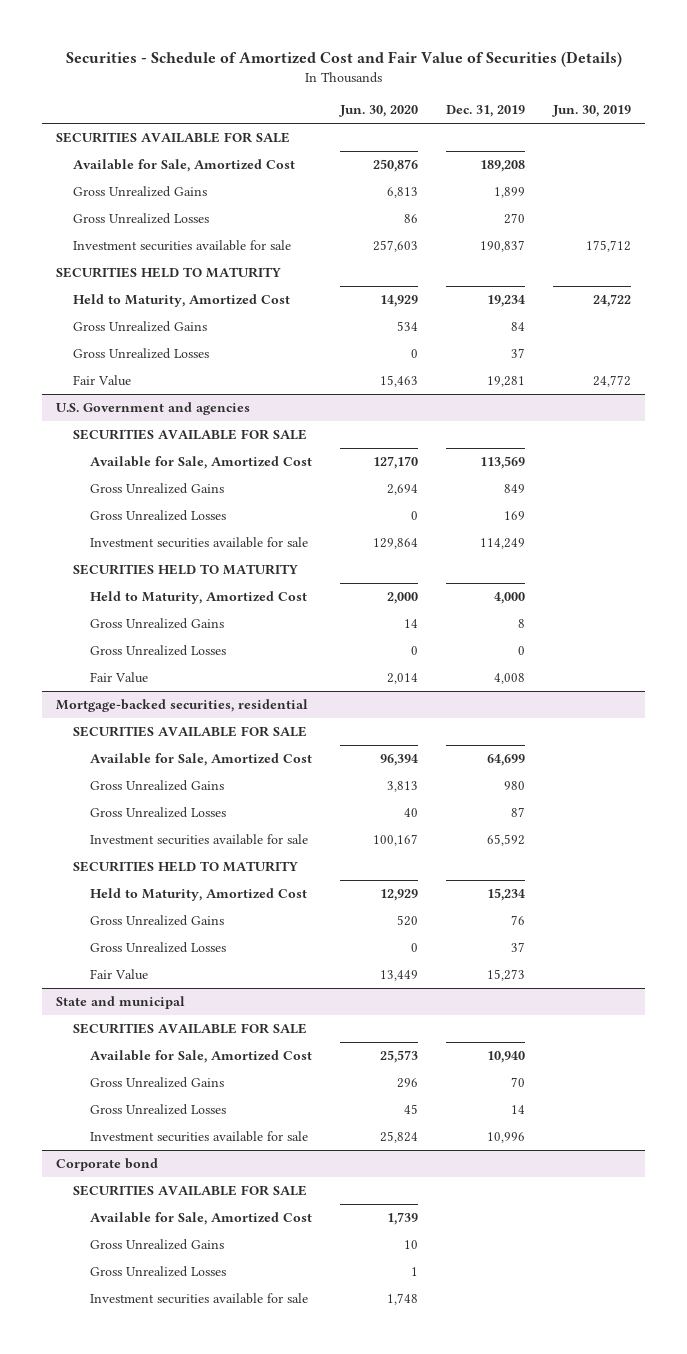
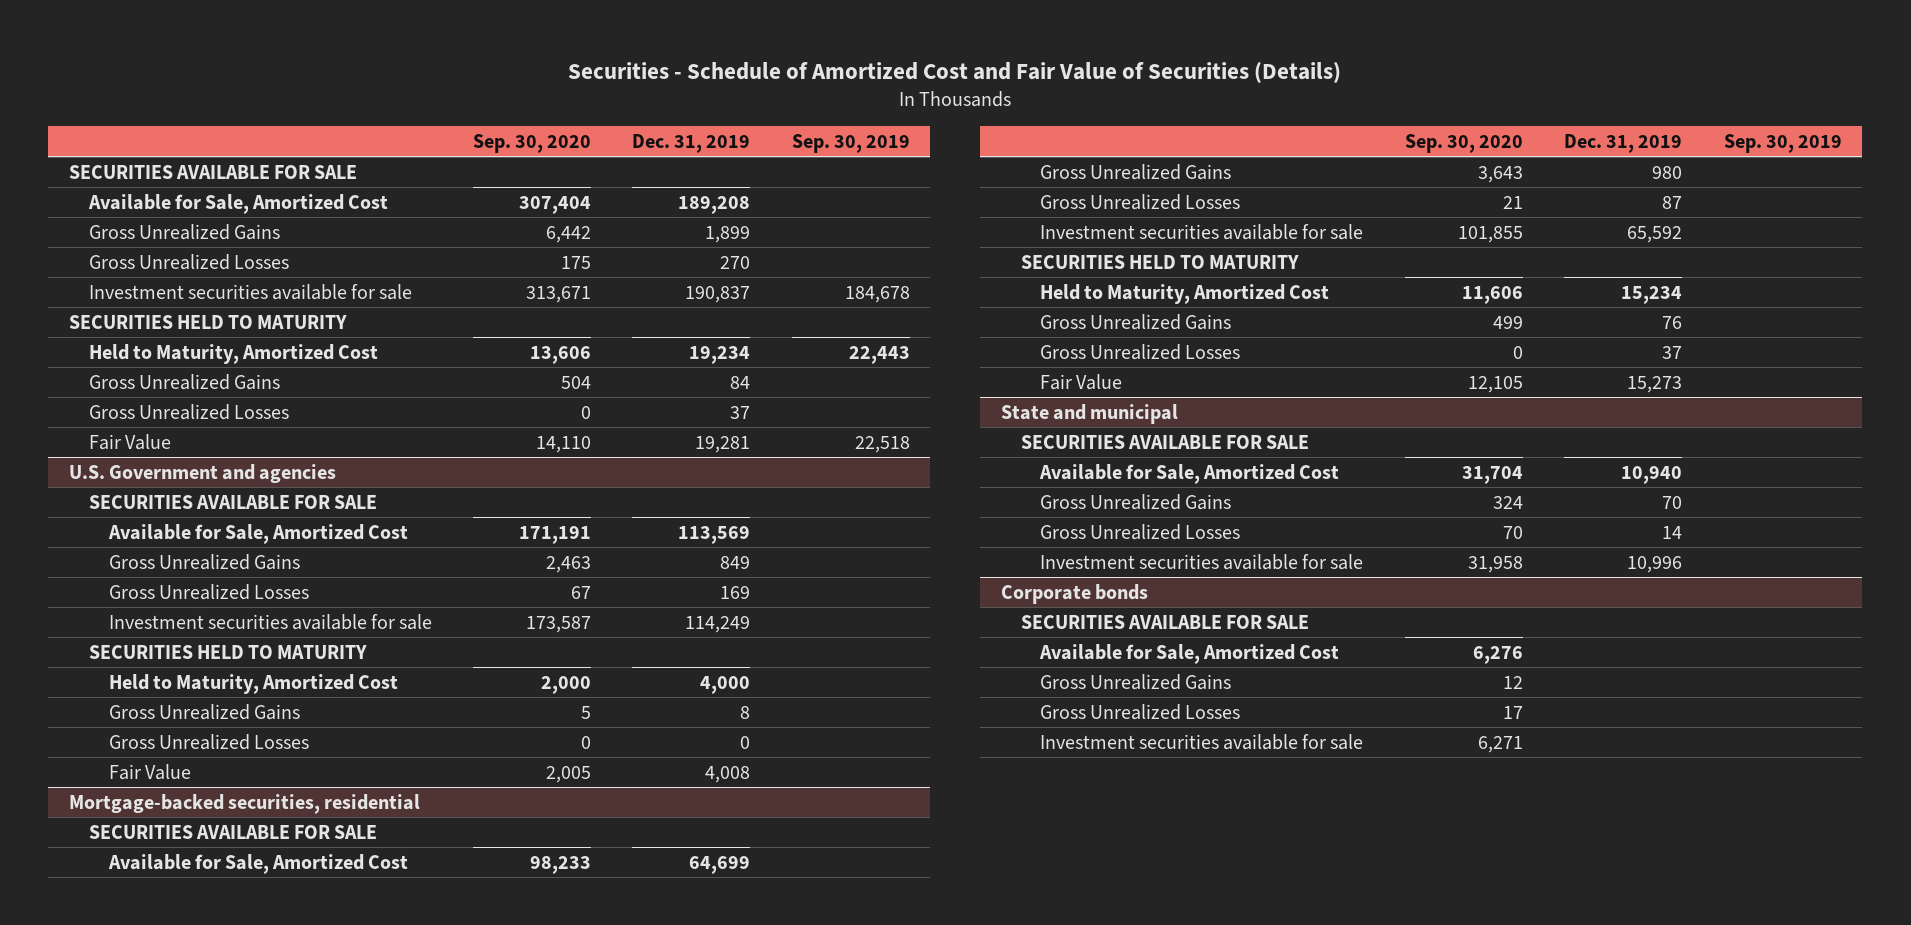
[338,105,418,118] Jun. 30, 2020 -> none
[552,105,632,118] Jun. 30, 2019 -> none
none -> [472,134,591,154] Sep. 30, 2020
none -> [791,134,910,154] Sep. 30, 2019
[55,1158,158,1172] Corporate bond -> [1000,583,1148,604] Corporate bonds

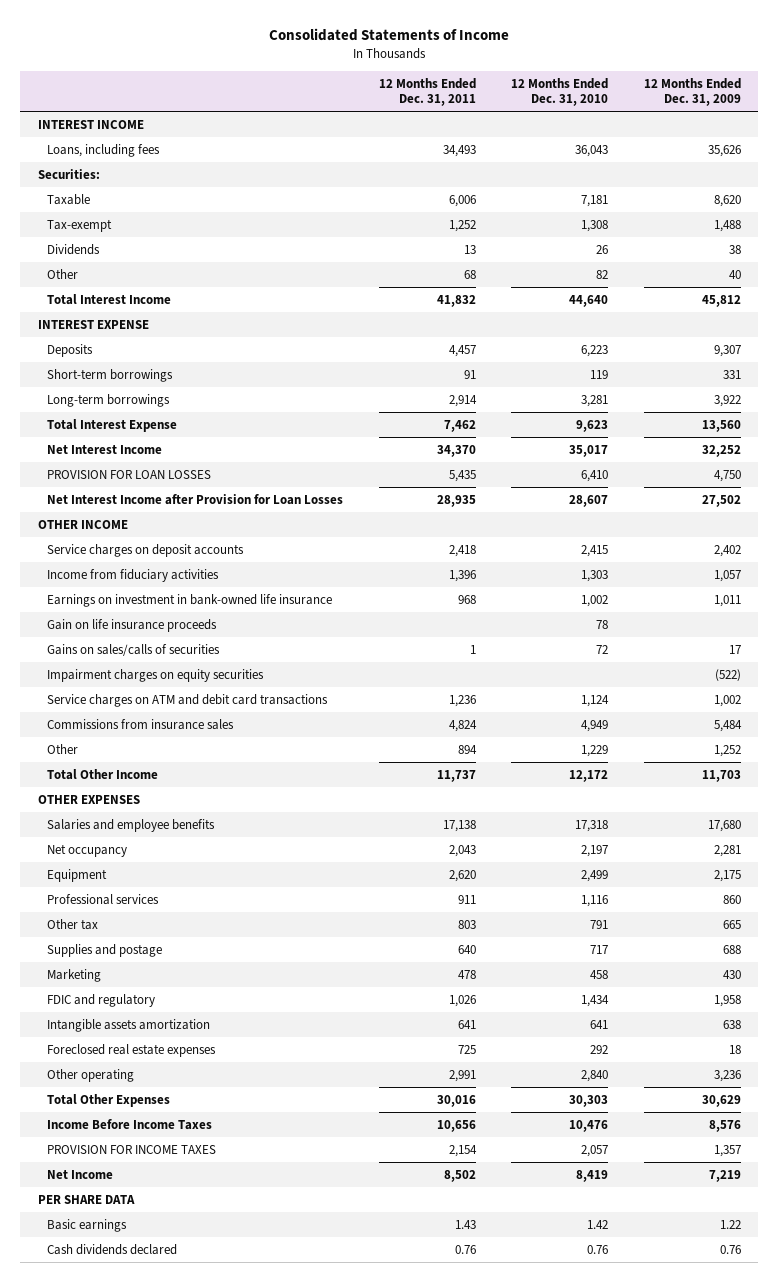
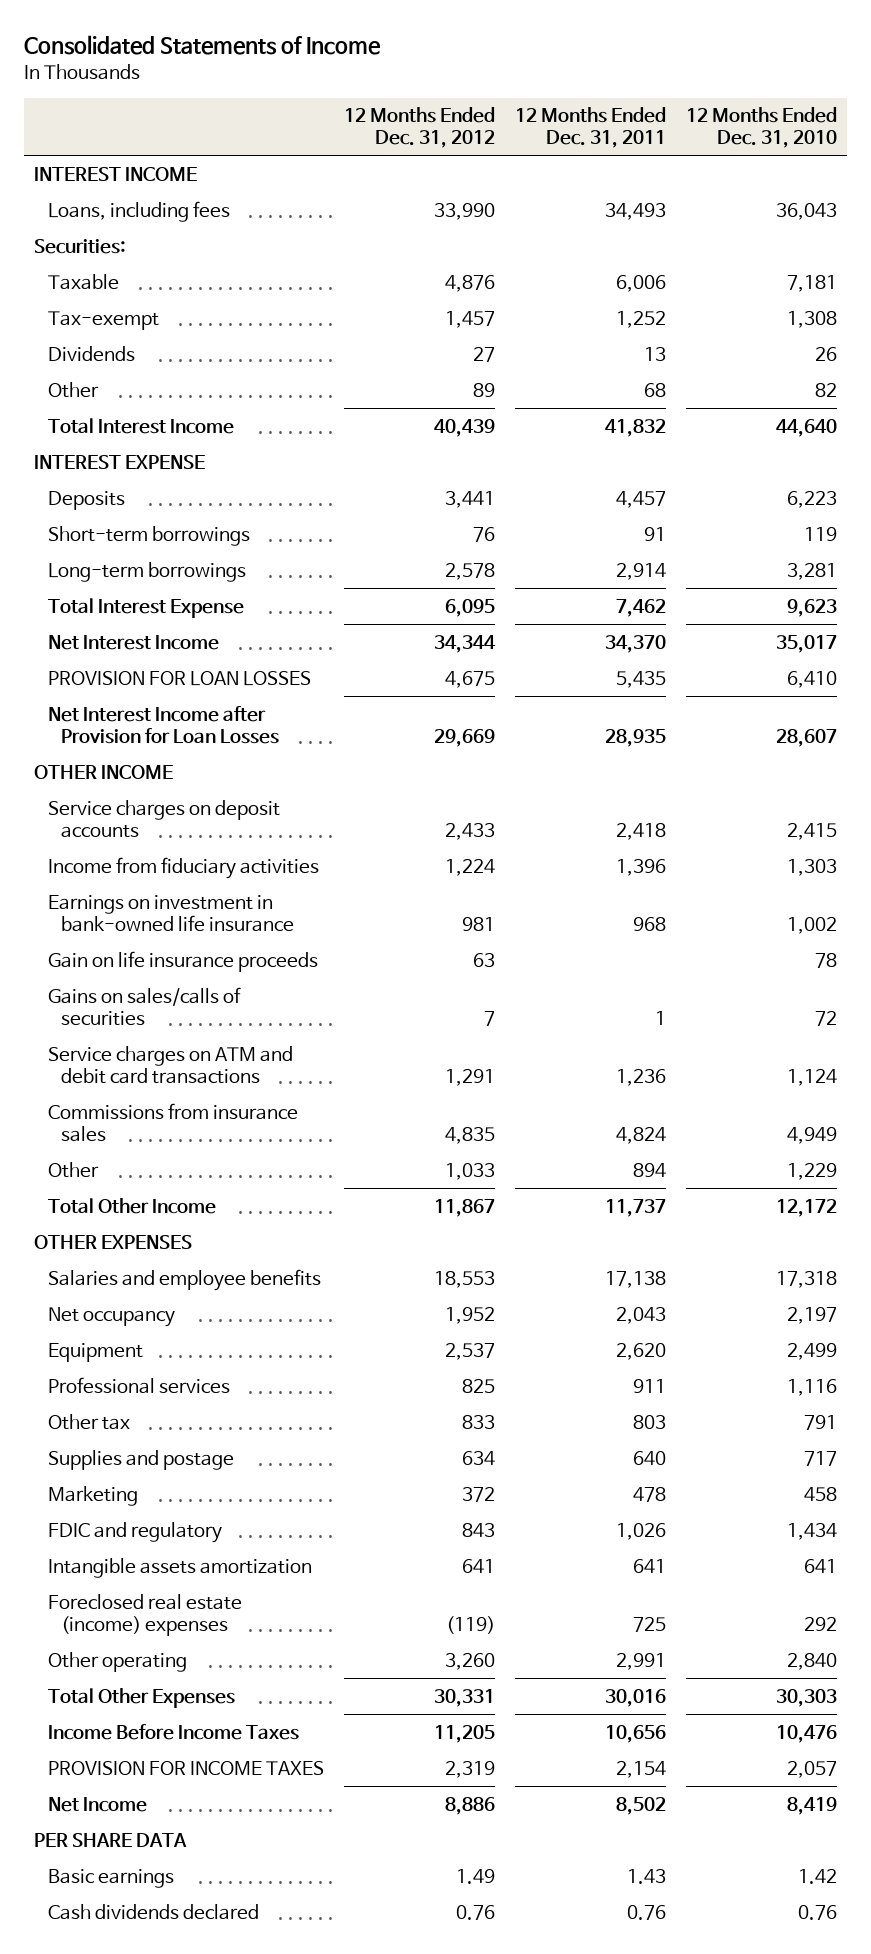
[643,77,741,107] 12 Months Ended Dec. 31, 2009 -> none
none -> [343,107,495,149] 12 Months Ended Dec. 31, 2012
[47,668,265,682] Impairment charges on equity securities -> none
[47,1043,217,1057] Foreclosed real estate expenses -> [47,1593,242,1636] Foreclosed real estate (income) expenses

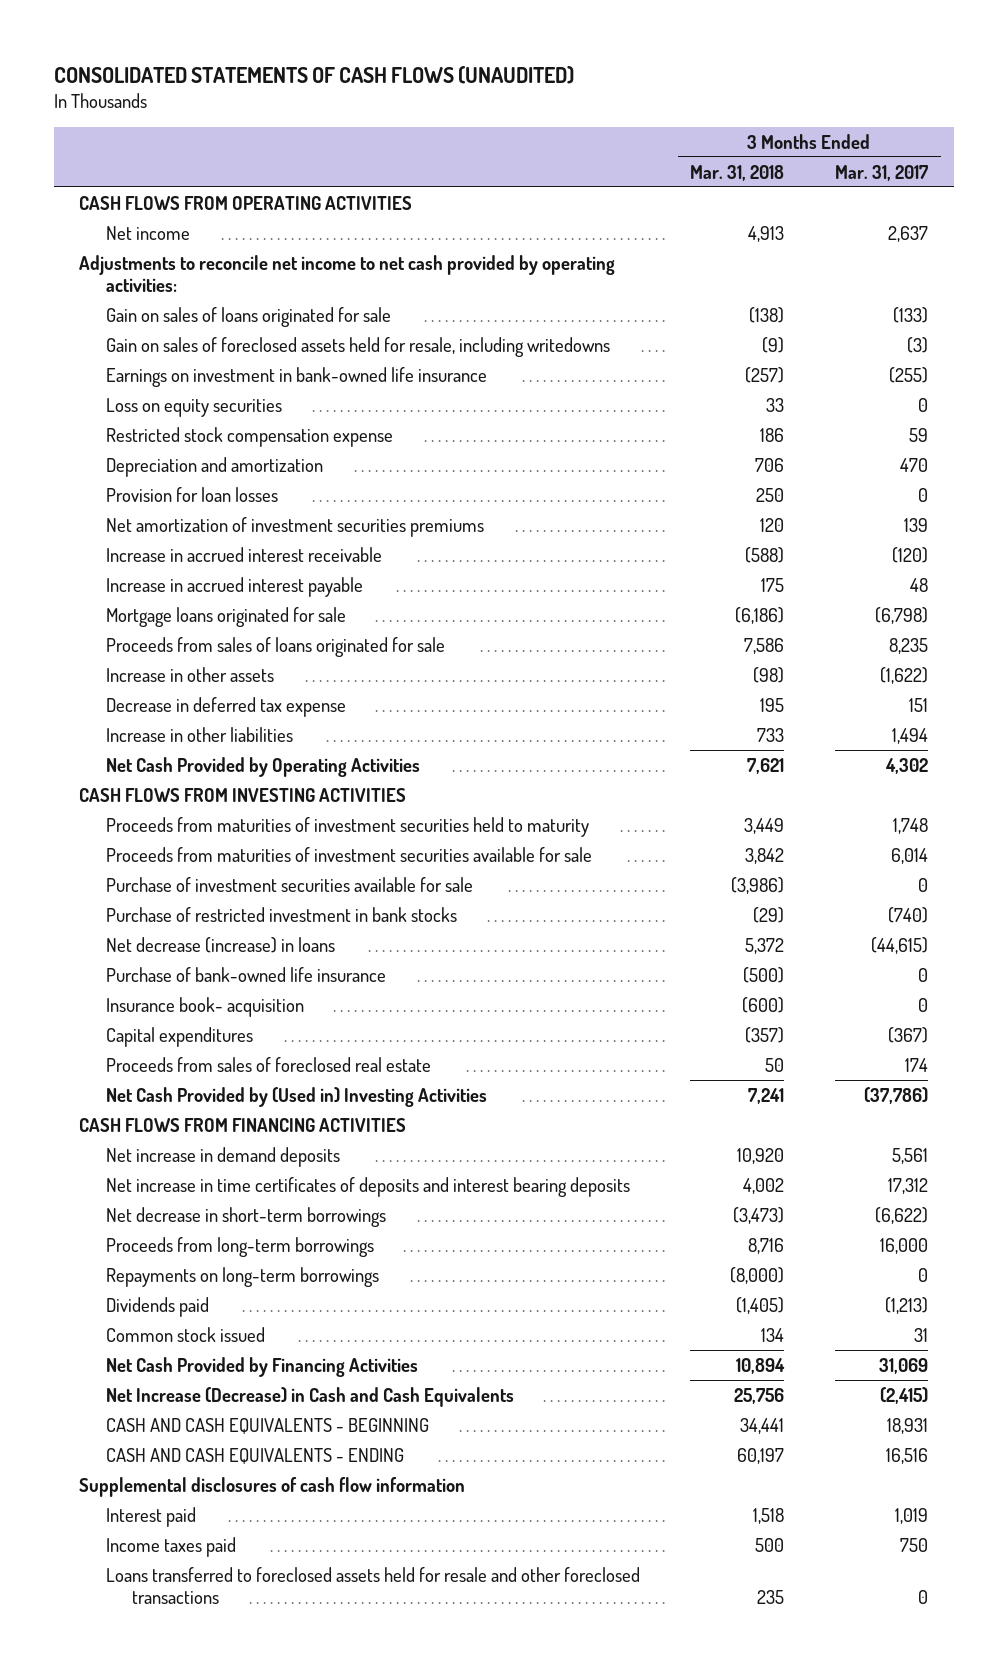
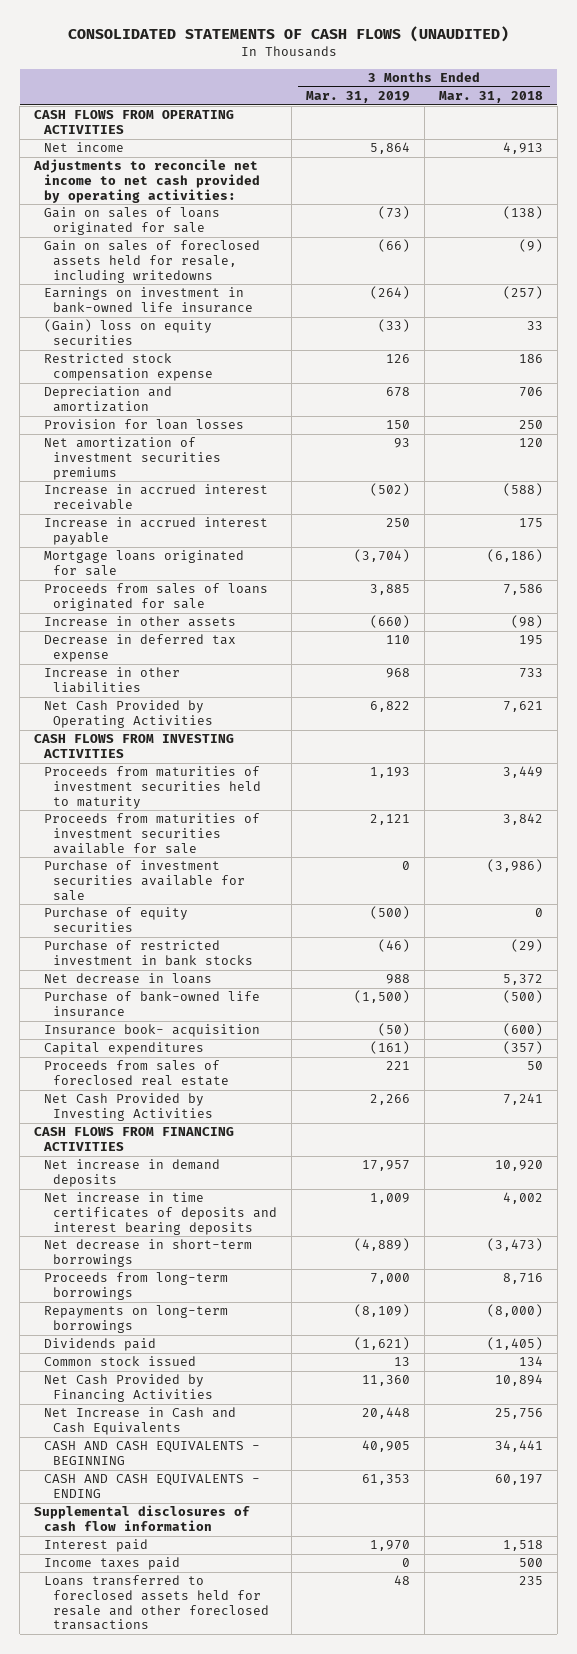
[835,164,929,181] Mar. 31, 2017 -> none
none -> [305,91,410,104] Mar. 31, 2019
[105,397,282,417] Loss on equity securities -> [43,319,212,346] (Gain) loss on equity securities
none -> [43,907,188,933] Purchase of equity securities
[105,936,335,953] Net decrease (increase) in loans -> [43,973,212,985] Net decrease in loans
[105,1086,487,1107] Net Cash Provided by (Used in) Investing Activities -> [43,1093,213,1122] Net Cash Provided by Investing Activities
[105,1386,514,1407] Net Increase (Decrease) in Cash and Cash Equivalents -> [43,1407,236,1436] Net Increase in Cash and Cash Equivalents

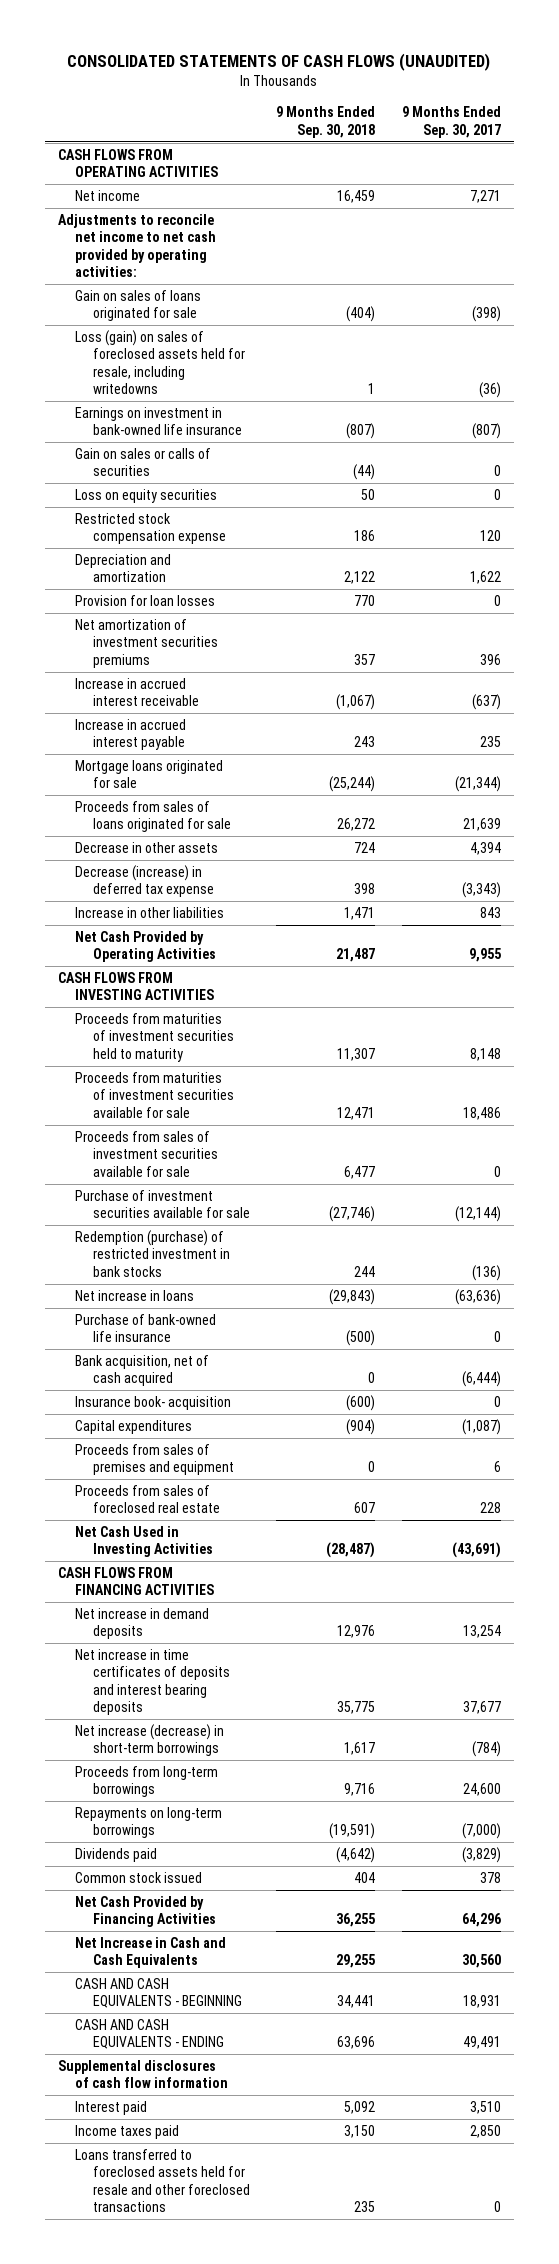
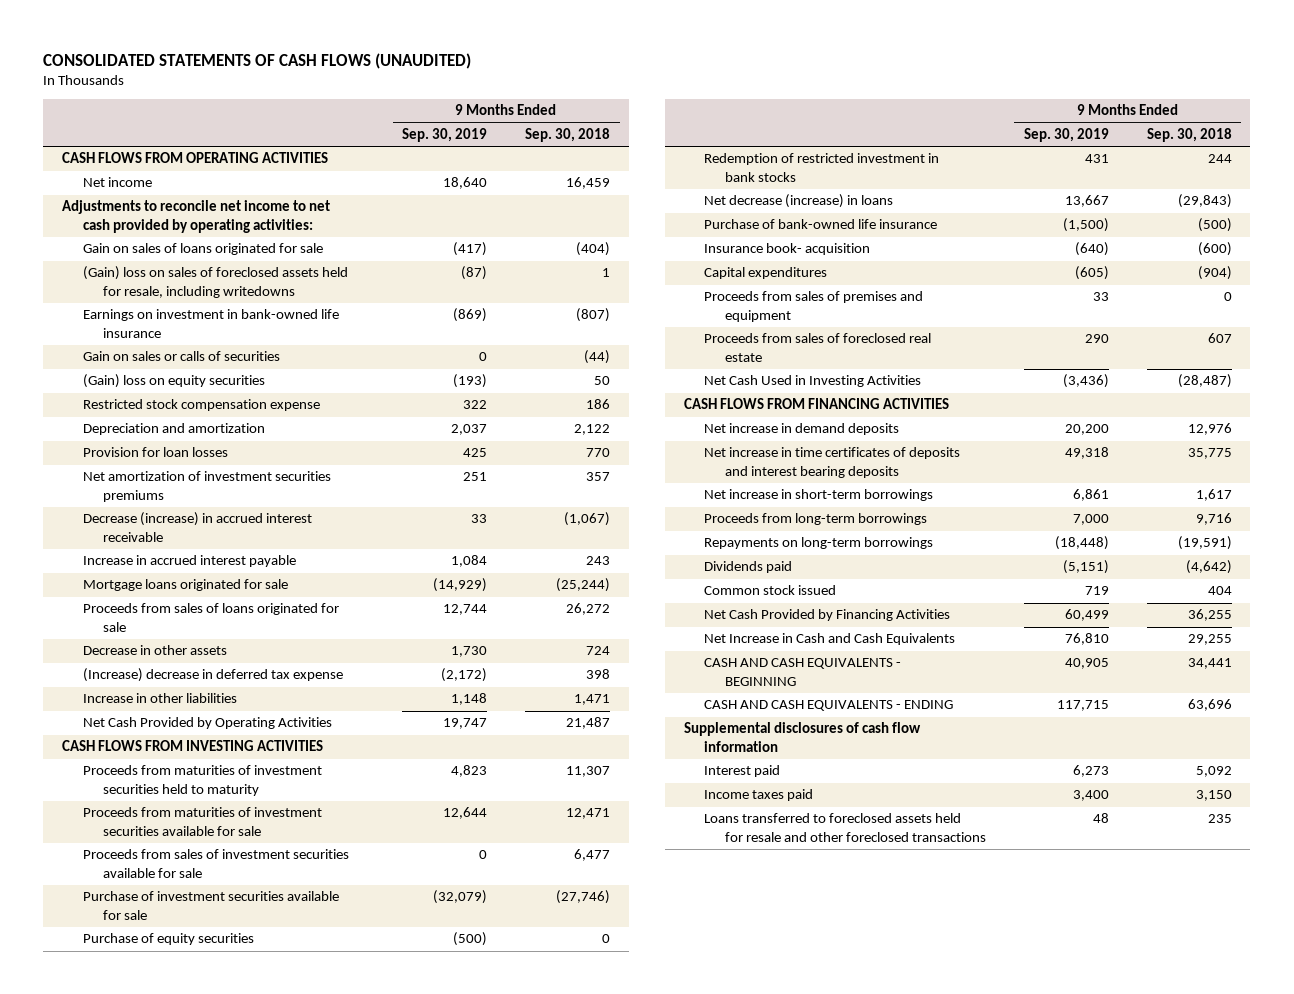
[401,106,501,138] 9 Months Ended Sep. 30, 2017 -> none
none -> [402,128,488,143] Sep. 30, 2019
[75,329,245,395] Loss (gain) on sales of foreclosed assets held for resale, including writedowns -> [82,266,348,298] (Gain) loss on sales of foreclosed assets held for resale, including writedowns
[75,488,218,503] Loss on equity securities -> [82,374,265,389] (Gain) loss on equity securities
[75,677,199,707] Increase in accrued interest receivable -> [82,512,312,542] Decrease (increase) in accrued interest receivable
[75,864,214,898] Decrease (increase) in deferred tax expense -> [82,668,343,683] (Increase) decrease in deferred tax expense
none -> [82,933,254,946] Purchase of equity securities
[75,1229,230,1277] Redemption (purchase) of restricted investment in bank stocks -> [704,153,940,182] Redemption of restricted investment in bank stocks
[75,1289,195,1301] Net increase in loans -> [704,194,894,209] Net decrease (increase) in loans
[75,1354,210,1387] Bank acquisition, net of cash acquired -> none
[75,1723,225,1757] Net increase (decrease) in short-term borrowings -> [704,489,934,502] Net increase in short-term borrowings

